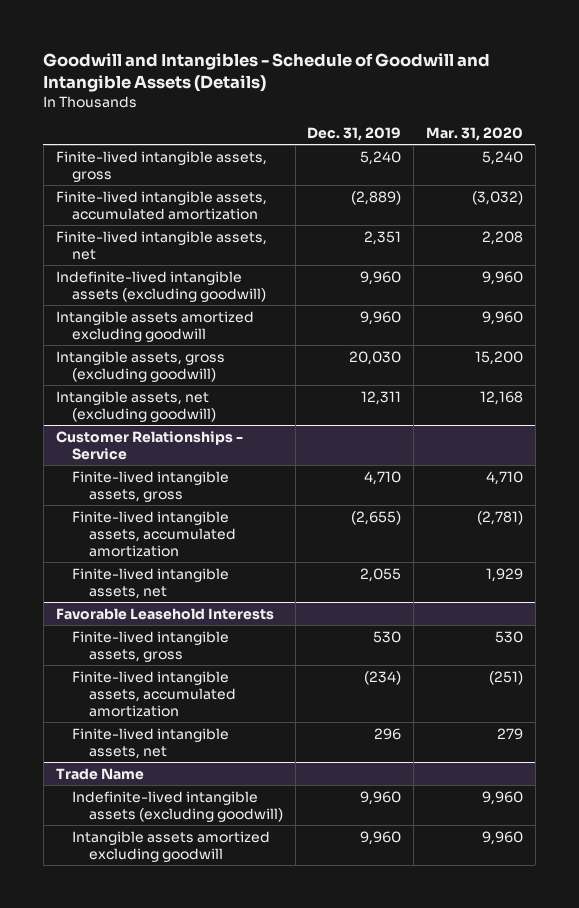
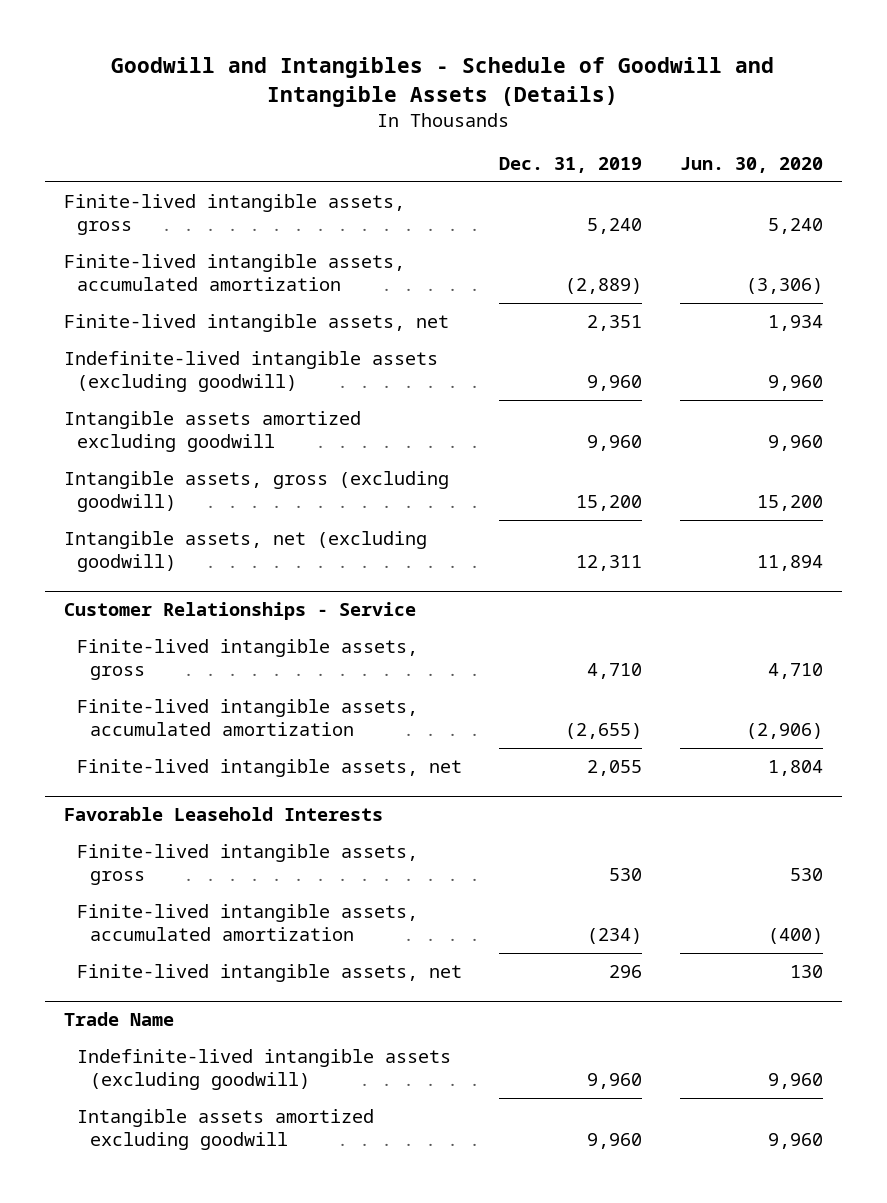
[425,126,523,141] Mar. 31, 2020 -> none
none -> [679,156,823,173] Jun. 30, 2020
[349,350,402,365] 20,030 -> [576,494,643,511] 15,200

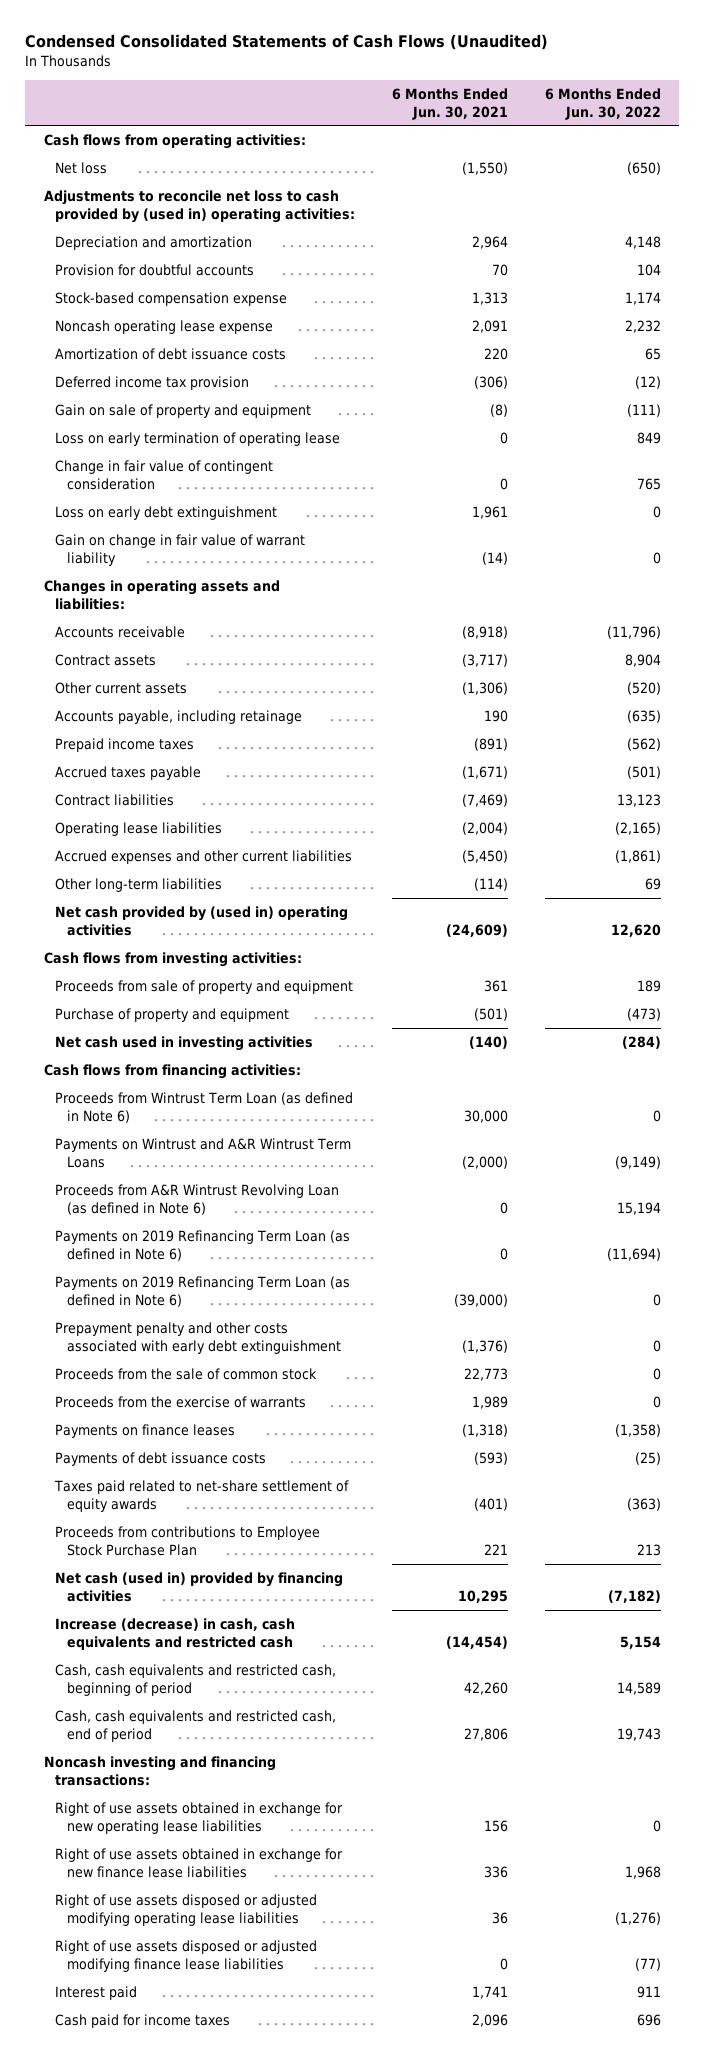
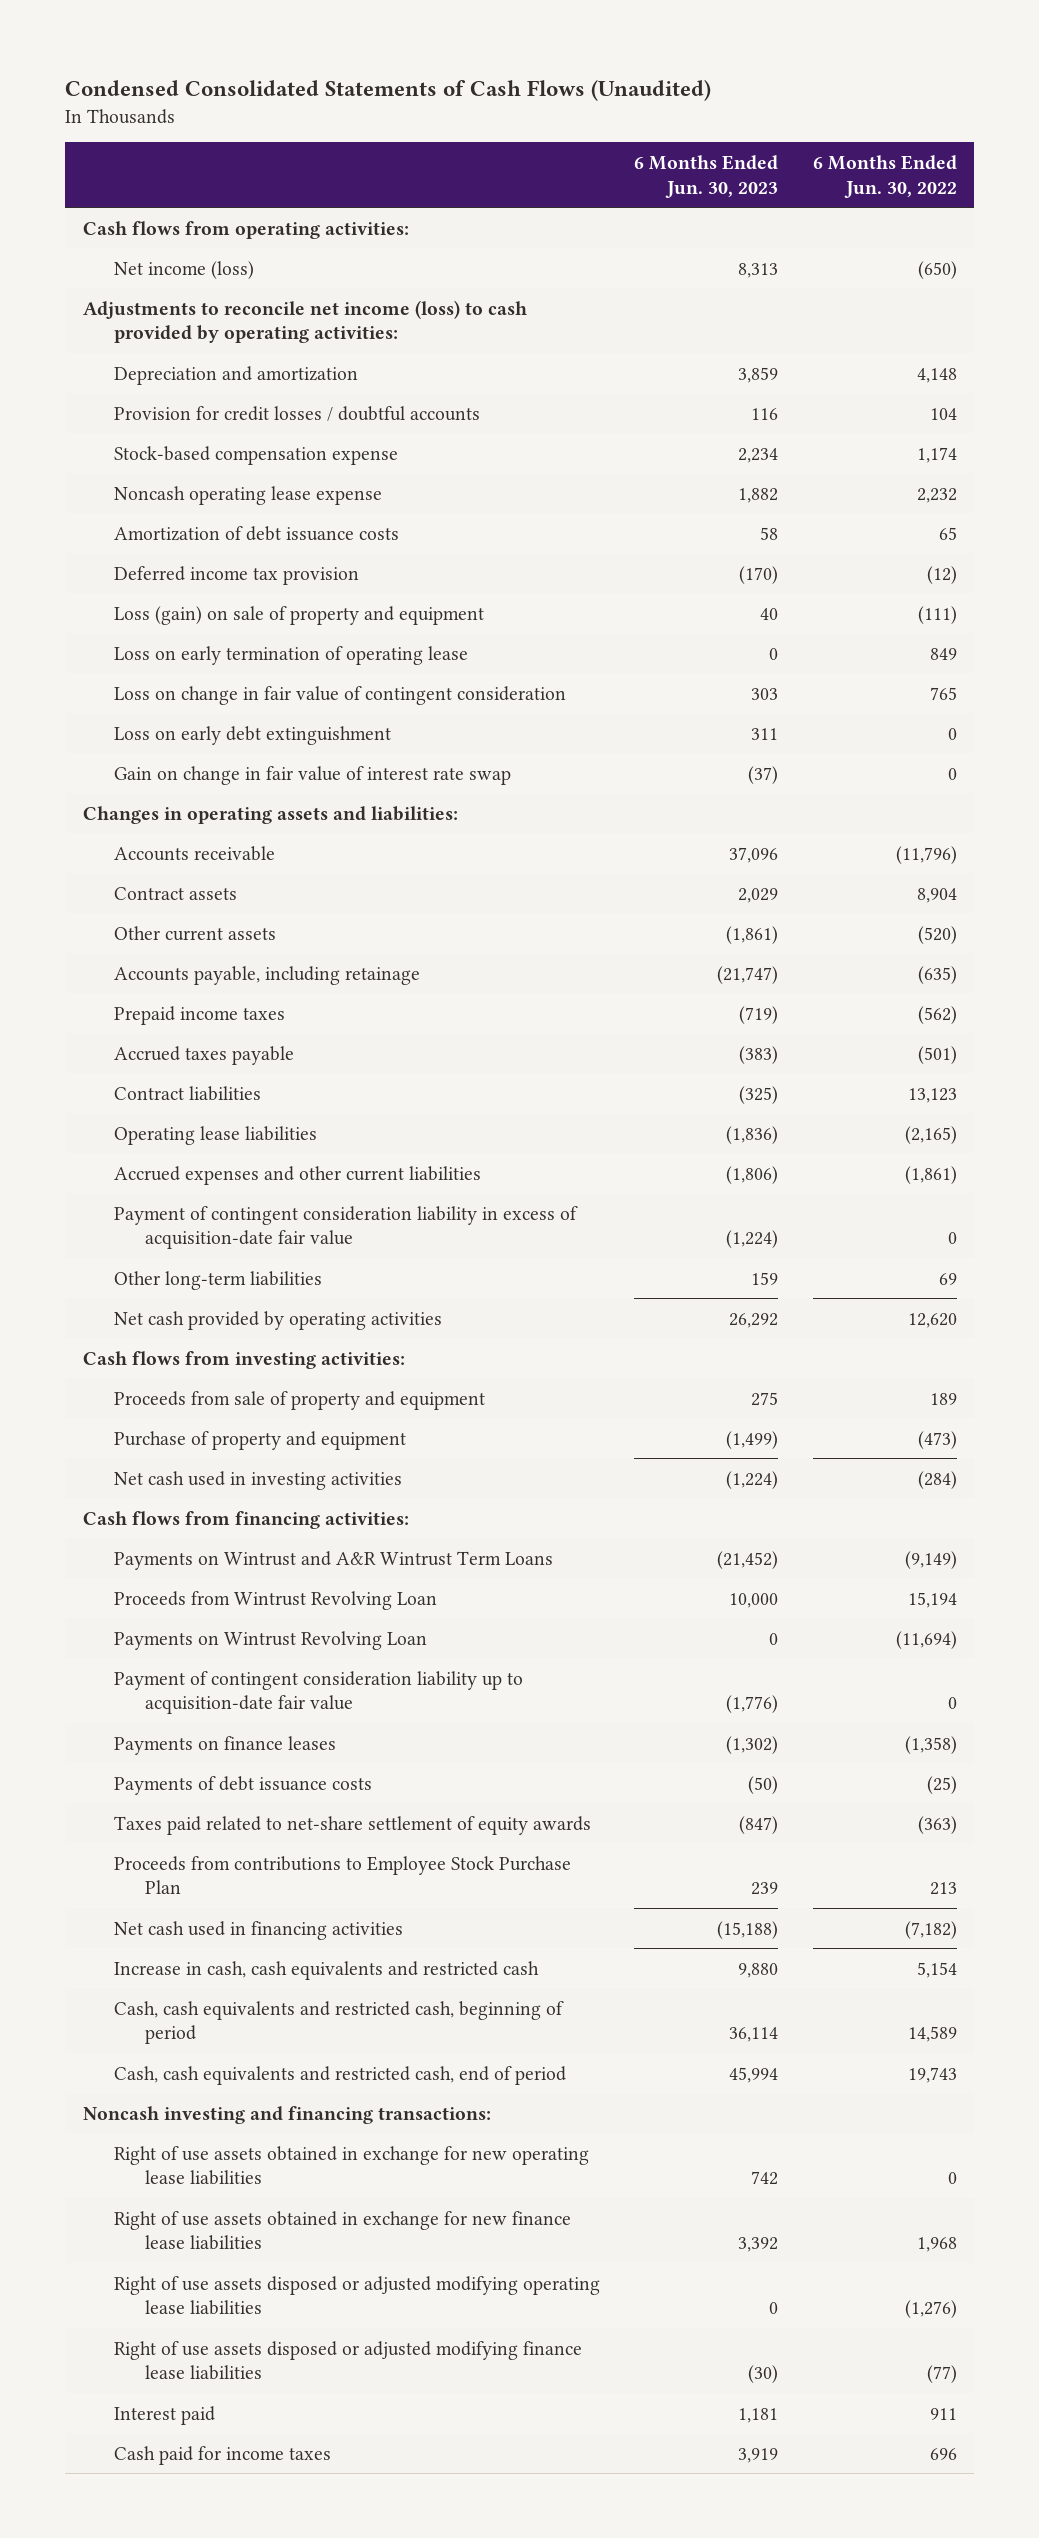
[391,87,508,120] 6 Months Ended Jun. 30, 2021 -> none
none -> [634,154,779,198] 6 Months Ended Jun. 30, 2023
[55,162,108,175] Net loss -> [113,260,254,279] Net income (loss)
[43,190,356,223] Adjustments to reconcile net loss to cash provided by (used in) operating activities: -> [82,299,527,344] Adjustments to reconcile net income (loss) to cash provided by operating activities:
[55,264,255,277] Provision for doubtful accounts -> [113,405,480,421] Provision for credit losses / doubtful accounts
[55,404,312,419] Gain on sale of property and equipment -> [113,605,484,625] Loss (gain) on sale of property and equipment
[55,460,274,490] Change in fair value of contingent consideration -> [113,685,566,705] Loss on change in fair value of contingent consideration
[55,534,306,566] Gain on change in fair value of warrant liability -> [113,765,511,785] Gain on change in fair value of interest rate swap
none -> [113,1205,578,1250] Payment of contingent consideration liability in excess of acquisition-date fair value
[55,906,349,936] Net cash provided by (used in) operating activities -> [113,1310,442,1330] Net cash provided by operating activities
[55,1092,354,1123] Proceeds from Wintrust Term Loan (as defined in Note 6) -> none
[55,1276,351,1307] Payments on 2019 Refinancing Term Loan (as defined in Note 6) -> none
[55,1322,341,1354] Prepayment penalty and other costs associated with early debt extinguishment -> none
[55,1368,318,1381] Proceeds from the sale of common stock -> none
[55,1396,307,1409] Proceeds from the exercise of warrants -> none
[55,1184,340,1215] Proceeds from A&R Wintrust Revolving Loan (as defined in Note 6) -> [113,1590,437,1610] Proceeds from Wintrust Revolving Loan
[55,1230,351,1261] Payments on 2019 Refinancing Term Loan (as defined in Note 6) -> [113,1630,427,1650] Payments on Wintrust Revolving Loan
none -> [113,1670,523,1715] Payment of contingent consideration liability up to acquisition-date fair value
[55,1572,344,1602] Net cash (used in) provided by financing activities -> [113,1920,403,1940] Net cash used in financing activities
[55,1618,296,1650] Increase (decrease) in cash, cash equivalents and restricted cash -> [113,1960,539,1980] Increase in cash, cash equivalents and restricted cash

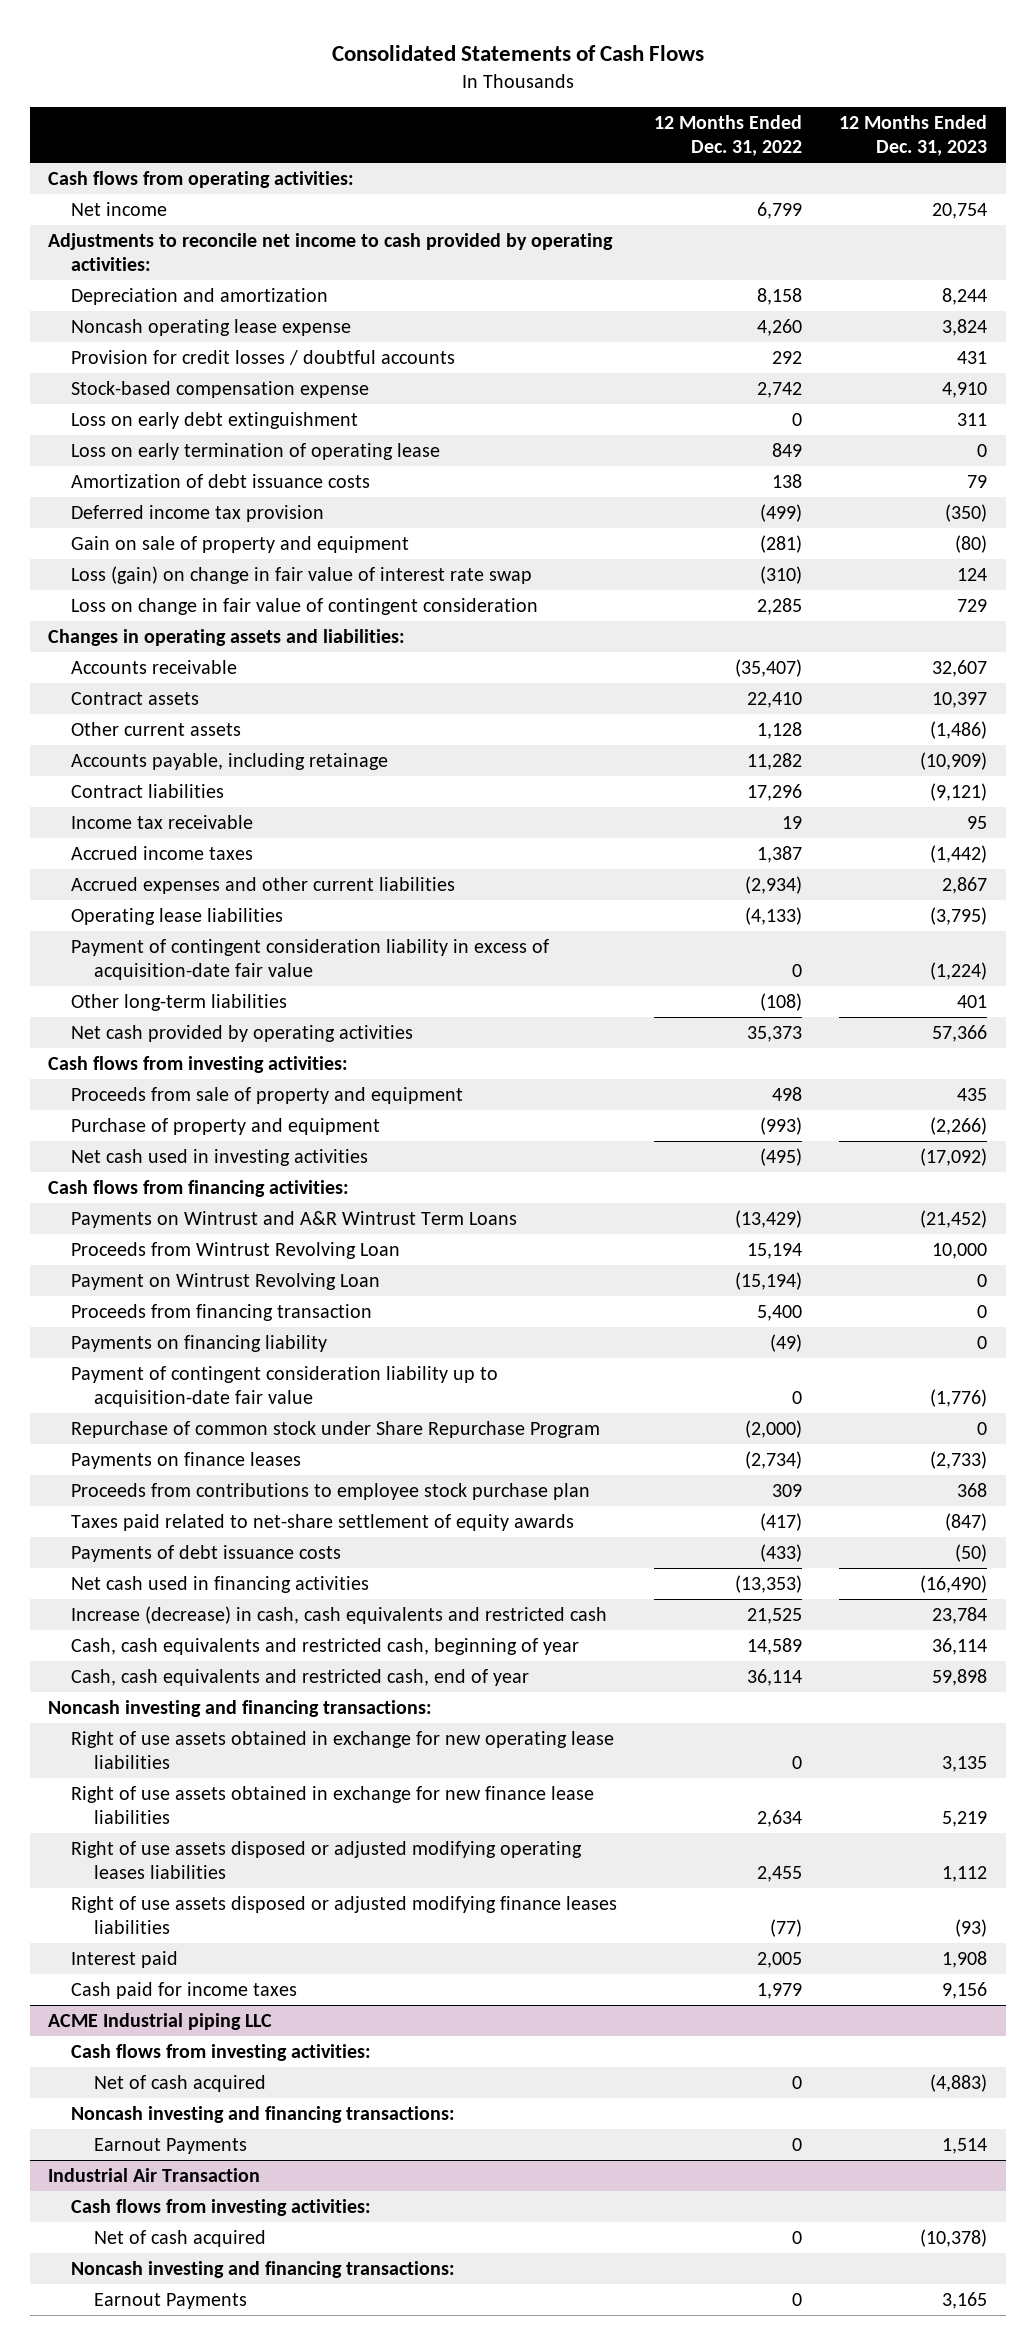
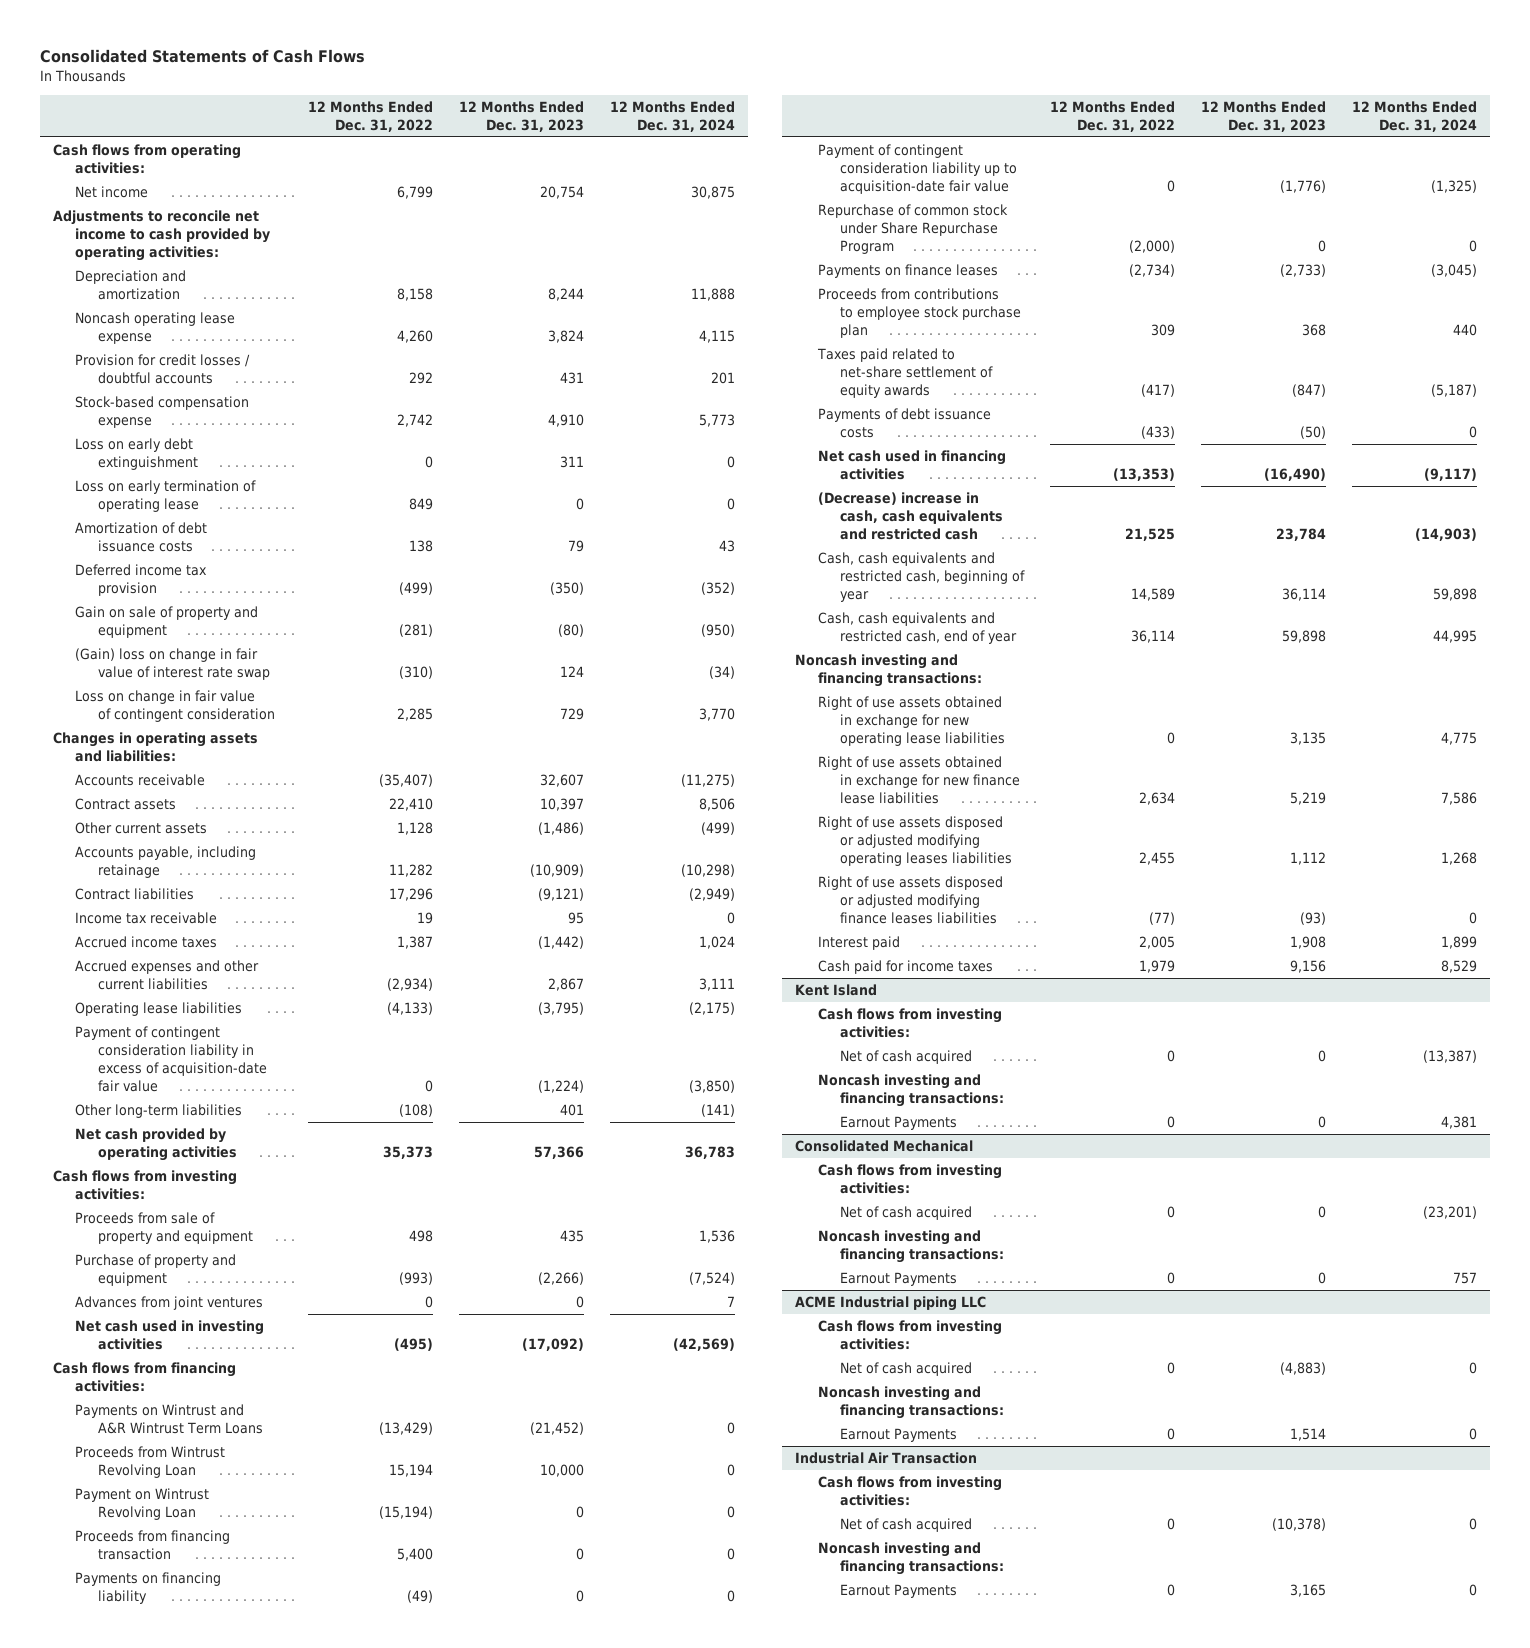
none -> [609,100,735,132] 12 Months Ended Dec. 31, 2024
[71,565,533,584] Loss (gain) on change in fair value of interest rate swap -> [75,648,270,681] (Gain) loss on change in fair value of interest rate swap
none -> [75,1296,264,1311] Advances from joint ventures
[71,1605,608,1624] Increase (decrease) in cash, cash equivalents and restricted cash -> [817,492,1003,540] (Decrease) increase in cash, cash equivalents and restricted cash
none -> [795,984,878,997] Kent Island
none -> [817,1008,1002,1039] Cash flows from investing activities:
none -> [839,1050,972,1065] Net of cash acquired
none -> [817,1074,1004,1108] Noncash investing and financing transactions:
none -> [839,1116,957,1131] Earnout Payments
none -> [795,1140,974,1153] Consolidated Mechanical
none -> [817,1164,1002,1195] Cash flows from investing activities:
none -> [839,1206,972,1221] Net of cash acquired
none -> [817,1230,1004,1264] Noncash investing and financing transactions:
none -> [839,1272,957,1287] Earnout Payments

